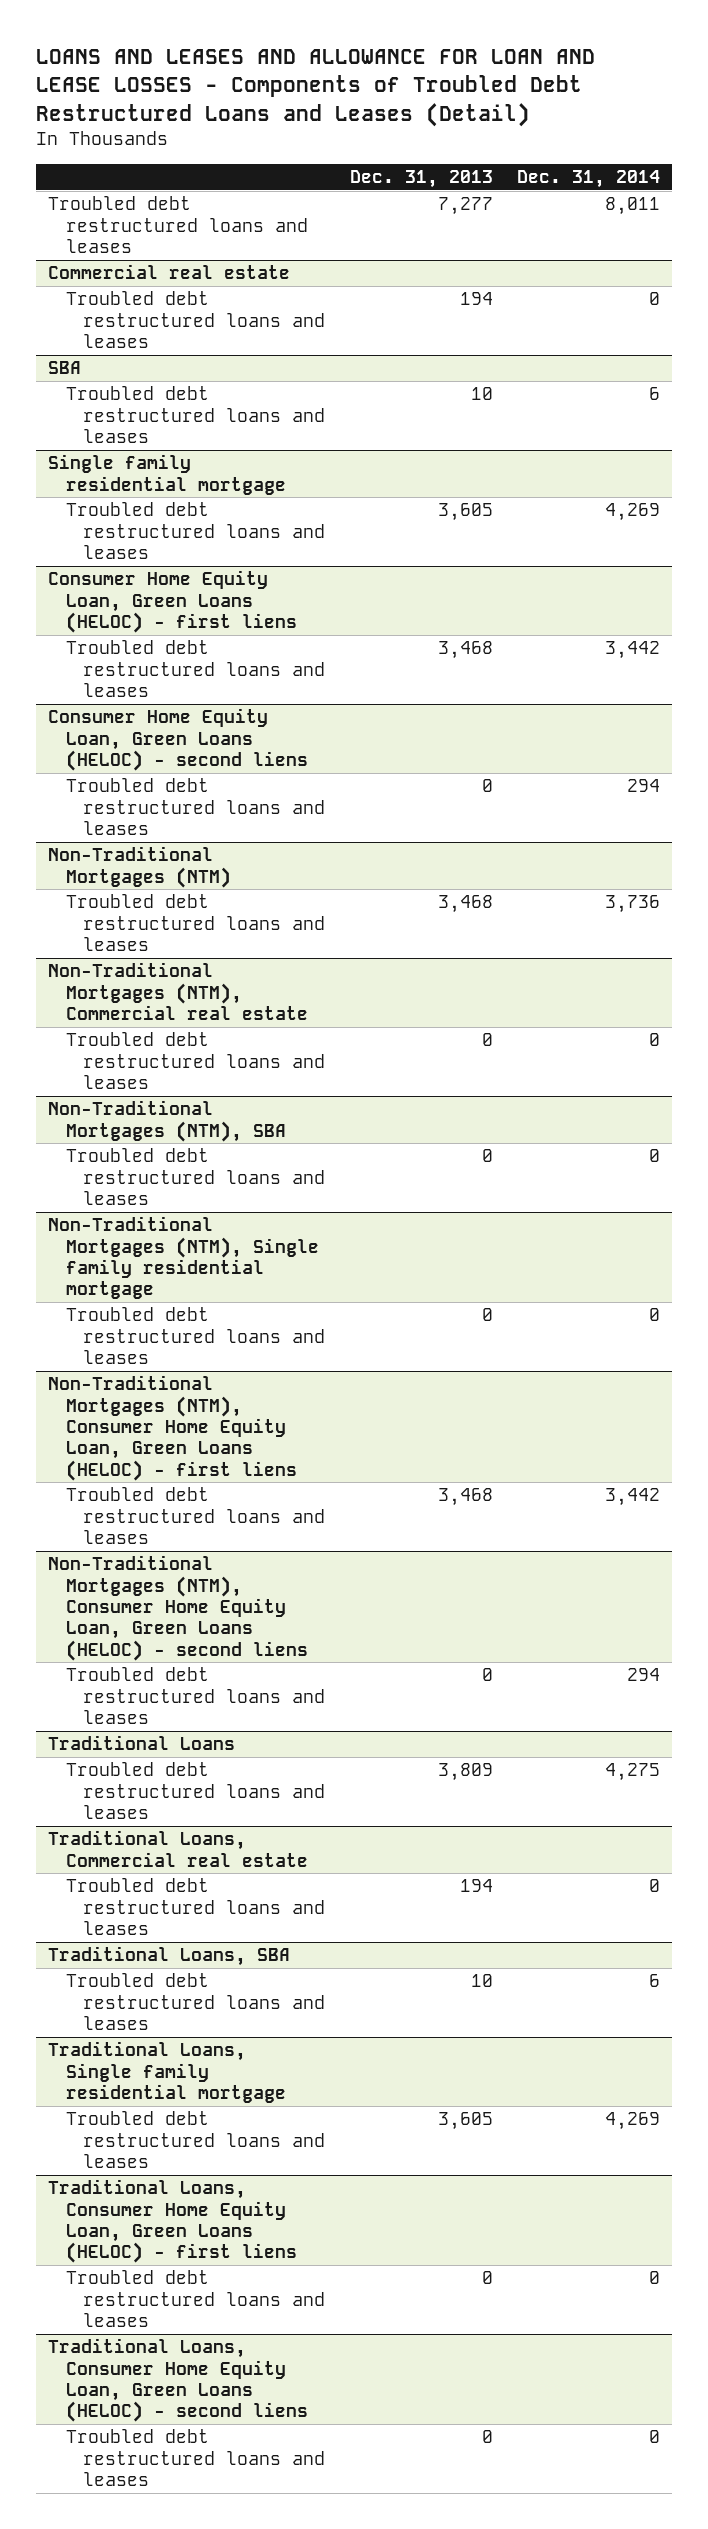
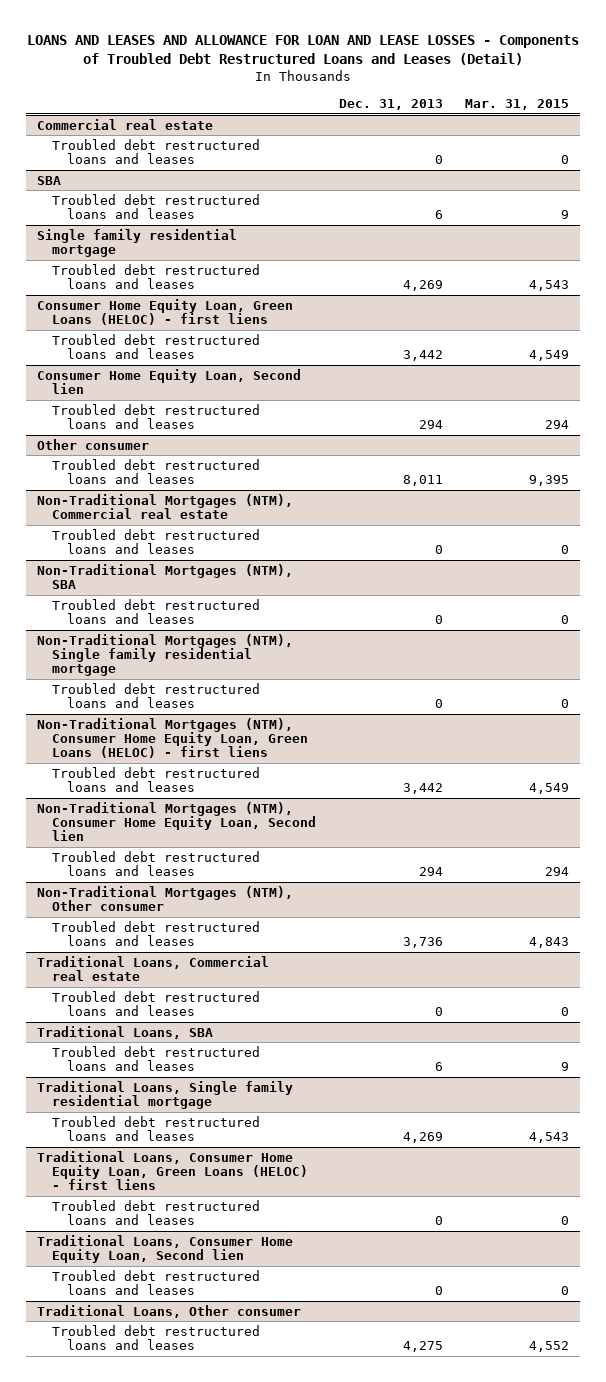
[516,170,660,189] Dec. 31, 2014 -> none
none -> [464,99,569,111] Mar. 31, 2015
[47,196,308,254] Troubled debt restructured loans and leases -> none
[459,292,493,306] 194 -> [434,154,443,164] 0
[470,387,493,401] 10 -> [434,209,443,219] 6
[437,503,493,522] 3,605 -> [402,279,443,291] 4,269
[47,846,231,888] Non-Traditional Mortgages (NTM) -> none
[437,641,493,660] 3,468 -> [402,349,443,361] 3,442
[47,708,308,772] Consumer Home Equity Loan, Green Loans (HELOC) - second liens -> [37,368,302,394] Consumer Home Equity Loan, Second lien
[481,779,493,793] 0 -> [418,419,443,429] 294
none -> [37,438,150,450] Other consumer
[437,895,493,914] 3,468 -> [402,474,443,486] 8,011
[47,1735,235,1751] Traditional Loans -> none
[437,1488,493,1507] 3,468 -> [402,782,443,794] 3,442
[47,1555,308,1661] Non-Traditional Mortgages (NTM), Consumer Home Equity Loan, Green Loans (HELOC) - second liens -> [37,801,317,842] Non-Traditional Mortgages (NTM), Consumer Home Equity Loan, Second lien
[481,1668,493,1682] 0 -> [418,866,443,876] 294
none -> [37,885,294,911] Non-Traditional Mortgages (NTM), Other consumer
[437,1763,493,1782] 3,809 -> [402,936,443,948] 3,736
[459,1879,493,1893] 194 -> [434,1006,443,1016] 0
[470,1974,493,1988] 10 -> [434,1061,443,1071] 6
[437,2112,493,2131] 3,605 -> [402,1131,443,1143] 4,269
[47,2338,308,2423] Traditional Loans, Consumer Home Equity Loan, Green Loans (HELOC) - second liens -> [37,1234,294,1263] Traditional Loans, Consumer Home Equity Loan, Second lien
none -> [37,1304,302,1318] Traditional Loans, Other consumer
none -> [52,1324,261,1350] Troubled debt restructured loans and leases

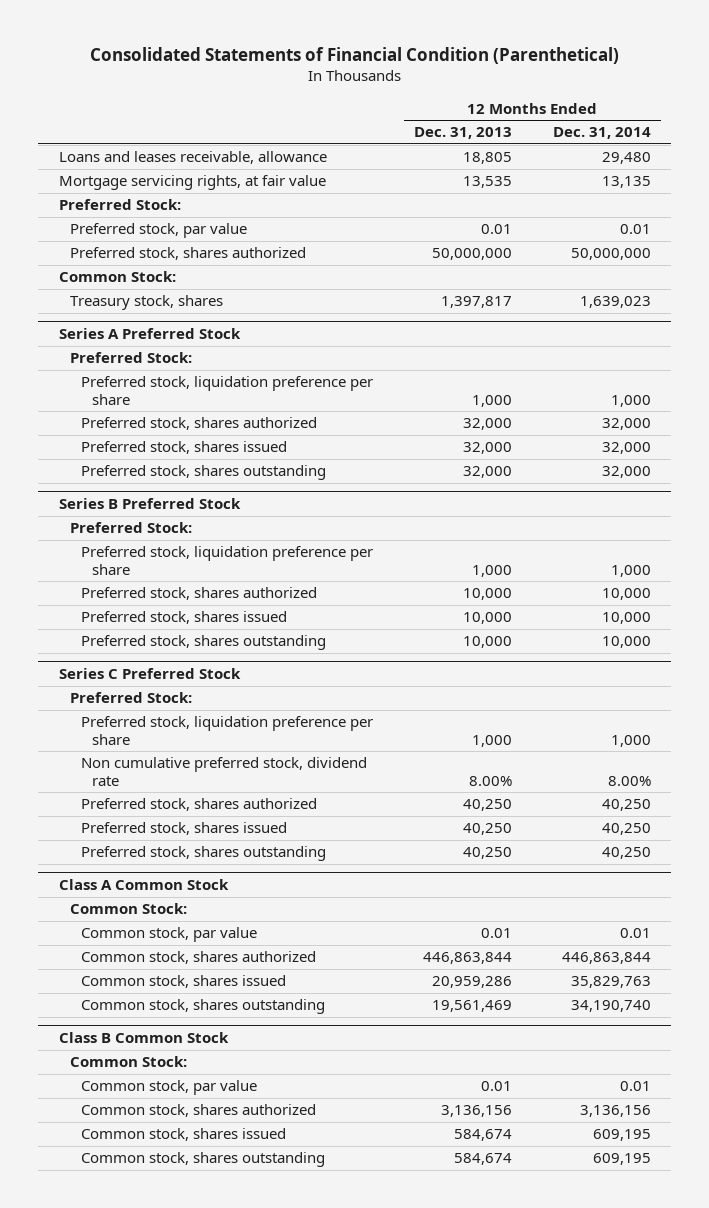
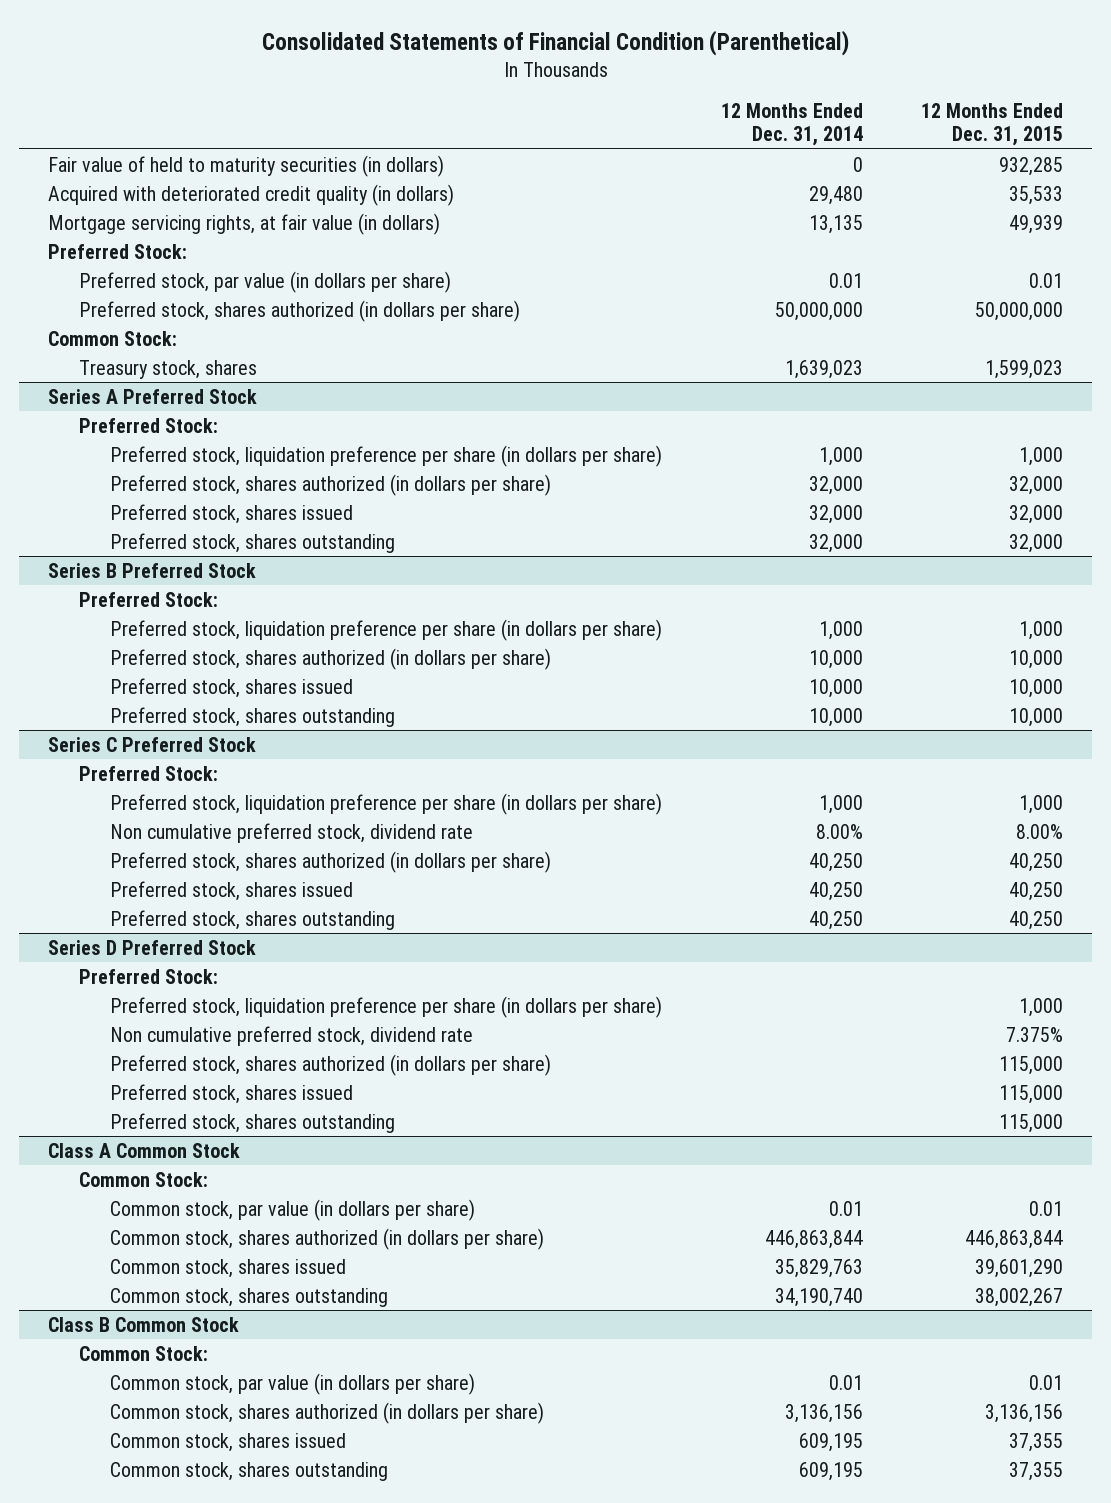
[413,127,512,140] Dec. 31, 2013 -> none
none -> [921,103,1064,147] 12 Months Ended Dec. 31, 2015
none -> [48,154,445,177] Fair value of held to maturity securities (in dollars)
[58,151,327,165] Loans and leases receivable, allowance -> [48,183,455,206] Acquired with deteriorated credit quality (in dollars)
[58,175,326,191] Mortgage servicing rights, at fair value -> [48,212,441,235] Mortgage servicing rights, at fair value (in dollars)
[69,223,247,239] Preferred stock, par value -> [79,270,452,293] Preferred stock, par value (in dollars per share)
[69,247,306,261] Preferred stock, shares authorized -> [79,299,521,322] Preferred stock, shares authorized (in dollars per share)
[80,376,373,406] Preferred stock, liquidation preference per share -> [110,444,663,467] Preferred stock, liquidation preference per share (in dollars per share)
[80,417,317,431] Preferred stock, shares authorized -> [110,473,552,496] Preferred stock, shares authorized (in dollars per share)
[80,546,373,576] Preferred stock, liquidation preference per share -> [110,618,663,641] Preferred stock, liquidation preference per share (in dollars per share)
[80,587,317,601] Preferred stock, shares authorized -> [110,647,552,670] Preferred stock, shares authorized (in dollars per share)
[80,716,373,746] Preferred stock, liquidation preference per share -> [110,792,663,815] Preferred stock, liquidation preference per share (in dollars per share)
[80,798,317,812] Preferred stock, shares authorized -> [110,850,552,873] Preferred stock, shares authorized (in dollars per share)
none -> [48,939,257,955] Series D Preferred Stock
none -> [79,968,219,984] Preferred Stock:
none -> [110,995,663,1018] Preferred stock, liquidation preference per share (in dollars per share)
none -> [110,1025,474,1046] Non cumulative preferred stock, dividend rate
none -> [110,1053,552,1076] Preferred stock, shares authorized (in dollars per share)
none -> [110,1083,354,1104] Preferred stock, shares issued
none -> [110,1112,396,1133] Preferred stock, shares outstanding
[80,927,257,943] Common stock, par value -> [110,1198,476,1221] Common stock, par value (in dollars per share)
[80,951,316,965] Common stock, shares authorized -> [110,1227,545,1250] Common stock, shares authorized (in dollars per share)
[80,1080,257,1096] Common stock, par value -> [110,1372,476,1395] Common stock, par value (in dollars per share)
[80,1104,316,1118] Common stock, shares authorized -> [110,1401,545,1424] Common stock, shares authorized (in dollars per share)

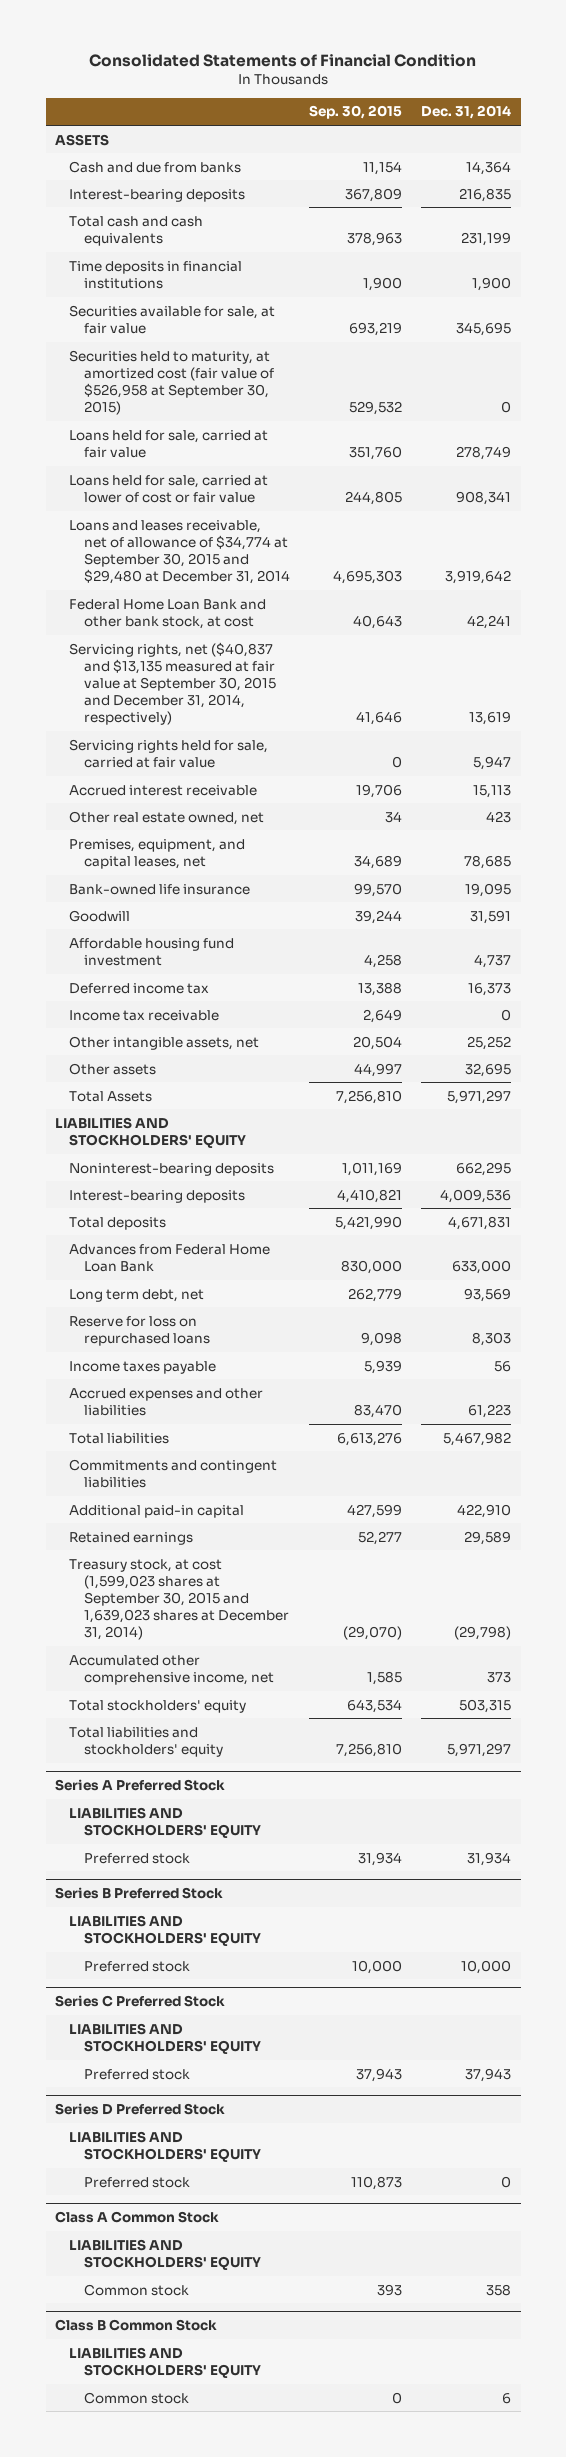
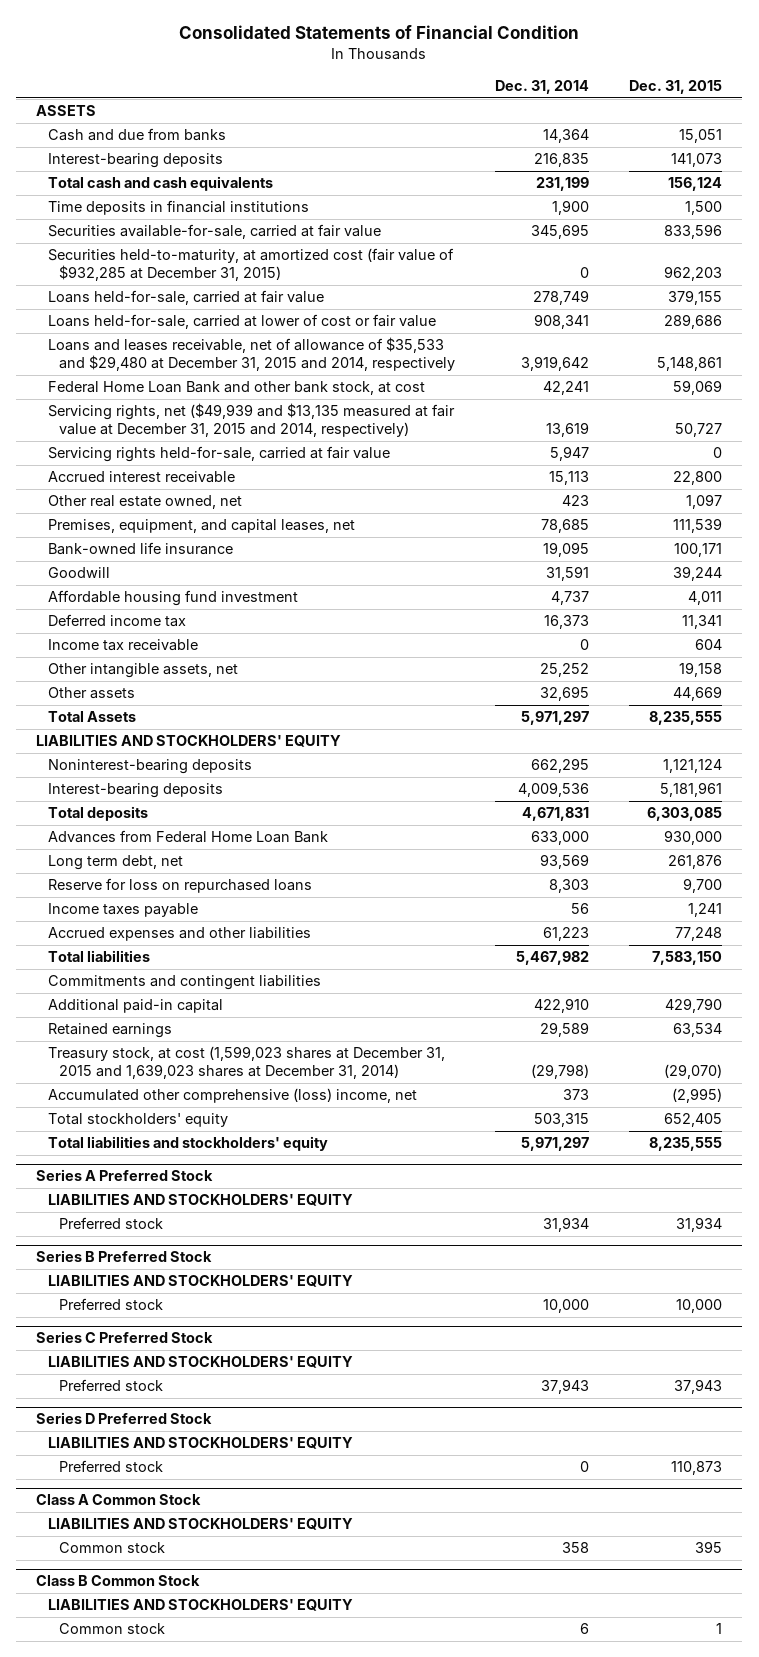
[308,105,402,120] Sep. 30, 2015 -> none
none -> [629,79,723,94] Dec. 31, 2015
[69,304,276,334] Securities available for sale, at fair value -> [47,224,381,240] Securities available-for-sale, carried at fair value
[69,349,274,415] Securities held to maturity, at amortized cost (fair value of $526,958 at September 30, 2015) -> [47,248,454,282] Securities held-to-maturity, at amortized cost (fair value of $932,285 at December 31, 2015)
[69,429,269,458] Loans held for sale, carried at fair value -> [47,290,324,306] Loans held-for-sale, carried at fair value
[69,474,269,503] Loans held for sale, carried at lower of cost or fair value -> [47,314,436,330] Loans held-for-sale, carried at lower of cost or fair value
[69,519,290,584] Loans and leases receivable, net of allowance of $34,774 at September 30, 2015 and $29,480 at December 31, 2014 -> [47,337,455,372] Loans and leases receivable, net of allowance of $35,533 and $29,480 at December 31, 2015 and 2014, respectively
[69,641,276,726] Servicing rights, net ($40,837 and $13,135 measured at fair value at September 30, 2015 and December 31, 2014, respectively) -> [47,403,455,438] Servicing rights, net ($49,939 and $13,135 measured at fair value at December 31, 2015 and 2014, respectively)
[69,738,269,768] Servicing rights held for sale, carried at fair value -> [47,446,390,463] Servicing rights held-for-sale, carried at fair value
[69,1558,289,1641] Treasury stock, at cost (1,599,023 shares at September 30, 2015 and 1,639,023 shares at December 31, 2014) -> [47,1046,445,1080] Treasury stock, at cost (1,599,023 shares at December 31, 2015 and 1,639,023 shares at December 31, 2014)
[69,1654,274,1685] Accumulated other comprehensive income, net -> [47,1088,417,1104] Accumulated other comprehensive (loss) income, net

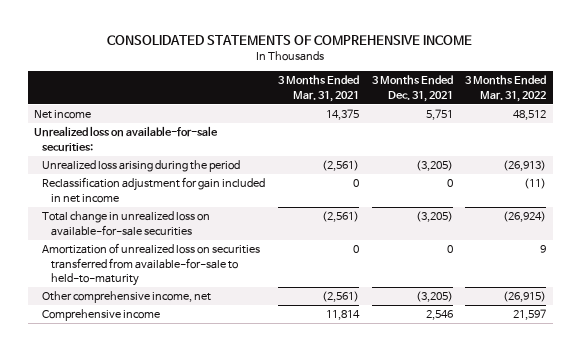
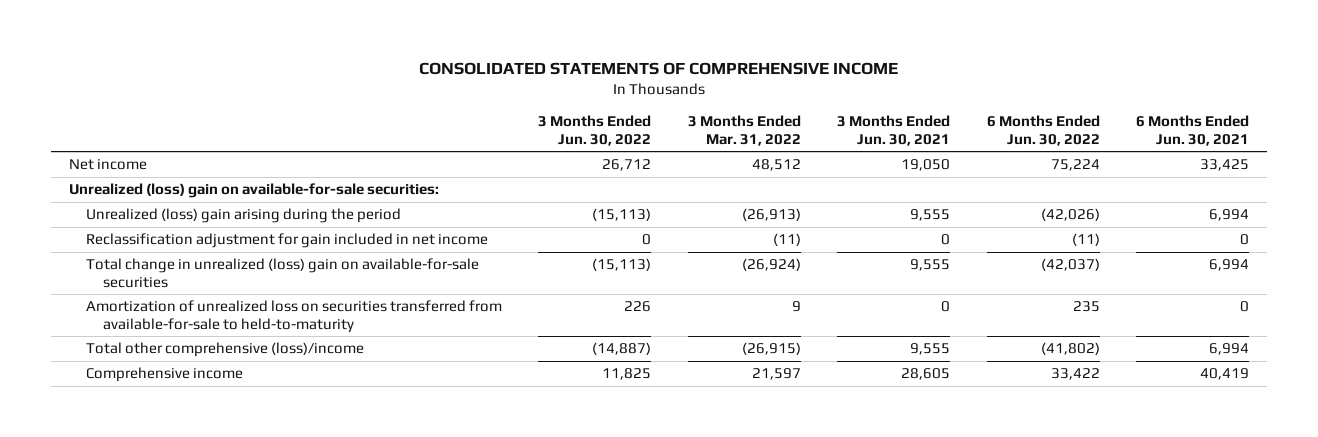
[278,75,360,102] 3 Months Ended Mar. 31, 2021 -> none
[371,75,453,102] 3 Months Ended Dec. 31, 2021 -> none
none -> [538,115,652,146] 3 Months Ended Jun. 30, 2022
none -> [837,115,951,146] 3 Months Ended Jun. 30, 2021
none -> [986,115,1100,146] 6 Months Ended Jun. 30, 2022
none -> [1136,115,1250,146] 6 Months Ended Jun. 30, 2021
[33,126,218,152] Unrealized loss on available-for-sale securities: -> [69,183,440,199] Unrealized (loss) gain on available-for-sale securities:
[42,160,241,173] Unrealized loss arising during the period -> [85,208,401,224] Unrealized (loss) gain arising during the period
[42,211,211,236] Total change in unrealized loss on available-for-sale securities -> [85,258,479,288] Total change in unrealized (loss) gain on available-for-sale securities
[42,291,212,304] Other comprehensive income, net -> [85,342,364,358] Total other comprehensive (loss)/income

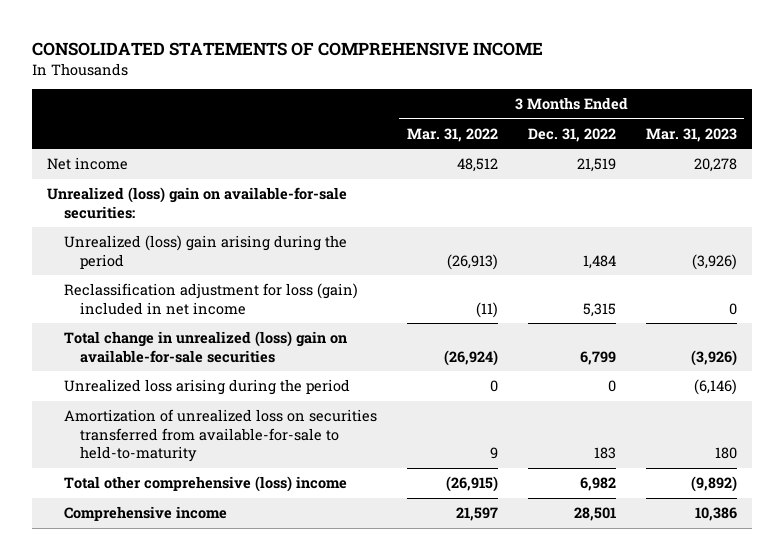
[538,115,652,146] 3 Months Ended Jun. 30, 2022 -> none
[837,115,951,146] 3 Months Ended Jun. 30, 2021 -> none
[986,115,1100,146] 6 Months Ended Jun. 30, 2022 -> none
[1136,115,1250,146] 6 Months Ended Jun. 30, 2021 -> none
none -> [527,127,616,142] Dec. 31, 2022
none -> [645,127,737,142] Mar. 31, 2023
[85,233,488,249] Reclassification adjustment for gain included in net income -> [63,283,358,315] Reclassification adjustment for loss (gain) included in net income
none -> [63,379,350,396] Unrealized loss arising during the period
[85,342,364,358] Total other comprehensive (loss)/income -> [63,476,347,493] Total other comprehensive (loss) income

